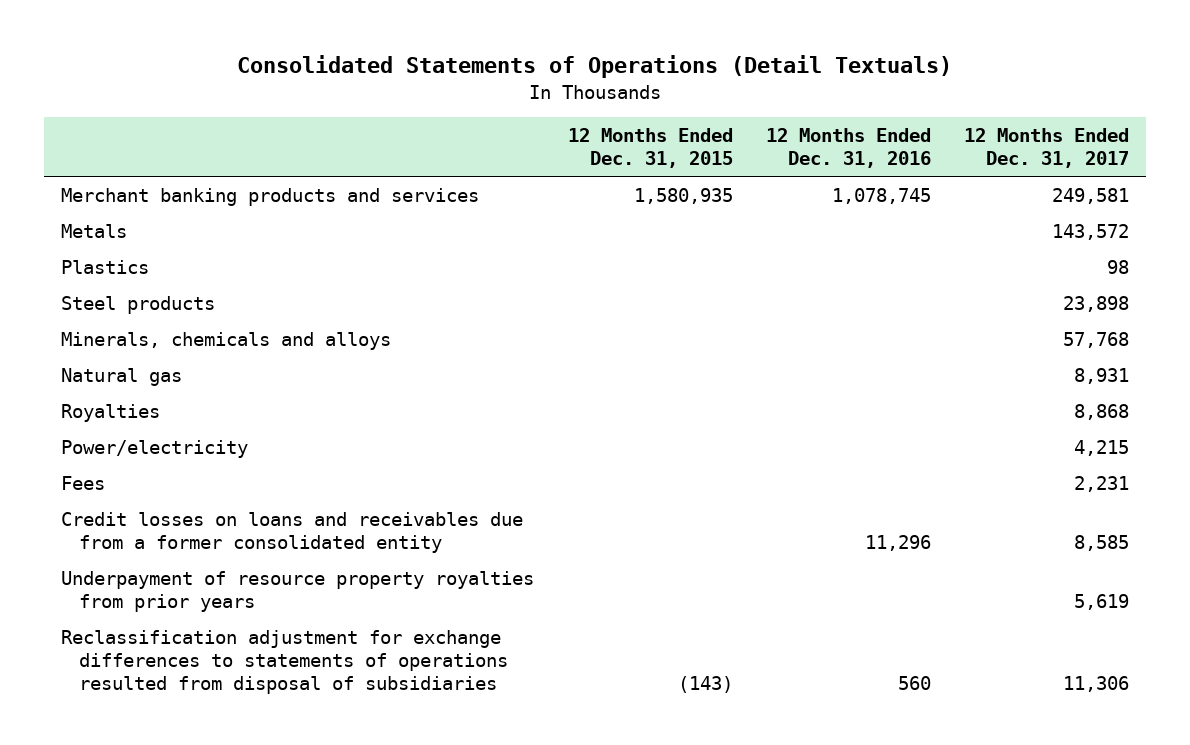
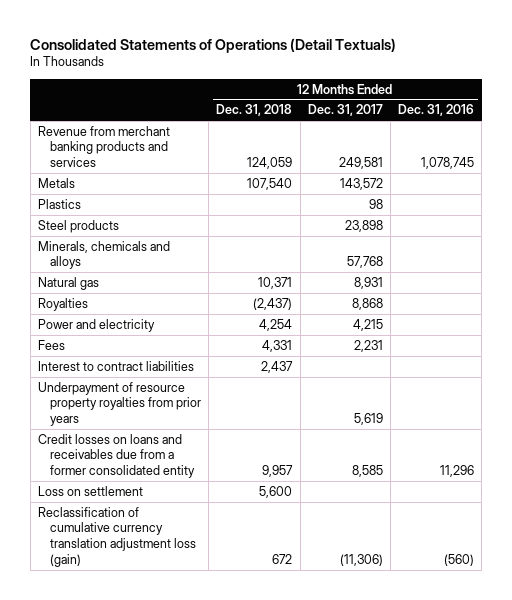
[567,127,733,169] 12 Months Ended Dec. 31, 2015 -> none
none -> [216,104,293,117] Dec. 31, 2018
[61,187,480,206] Merchant banking products and services -> [37,125,170,168] Revenue from merchant banking products and services
[61,439,249,458] Power/electricity -> [37,318,155,332] Power and electricity
none -> [37,360,194,371] Interest to contract liabilities
[61,629,509,695] Reclassification adjustment for exchange differences to statements of operations resulted from disposal of subsidiaries -> none
[61,511,524,553] Credit losses on loans and receivables due from a former consolidated entity -> [37,433,196,479] Credit losses on loans and receivables due from a former consolidated entity
none -> [37,485,143,496] Loss on settlement
none -> [37,506,197,567] Reclassification of cumulative currency translation adjustment loss (gain)

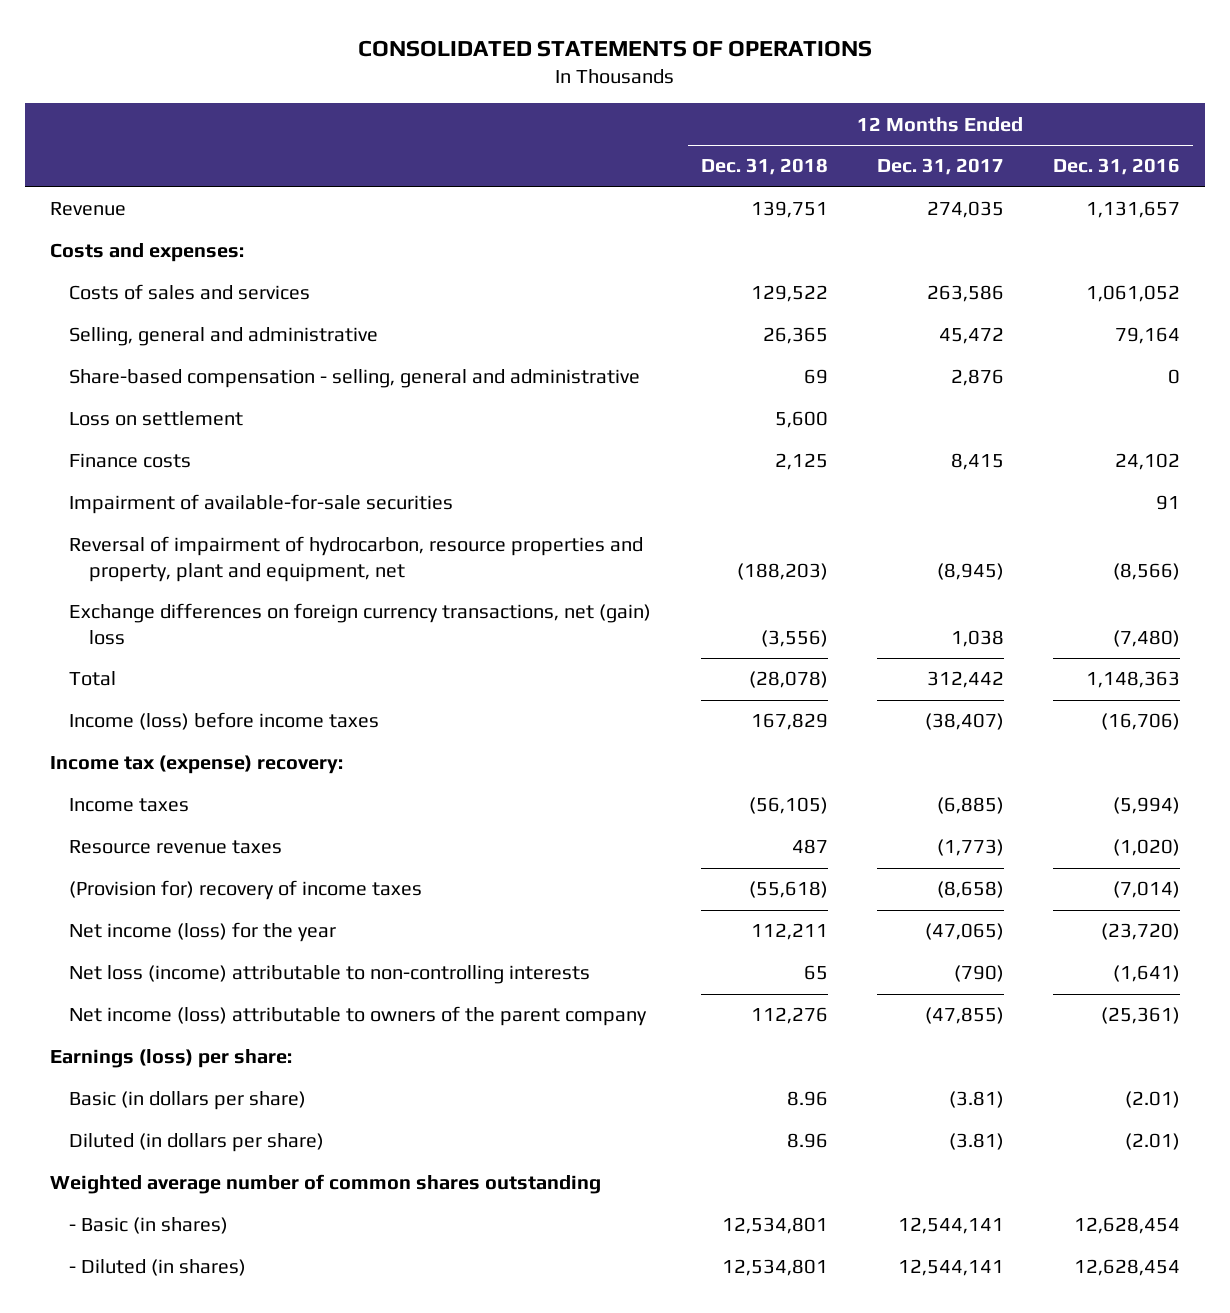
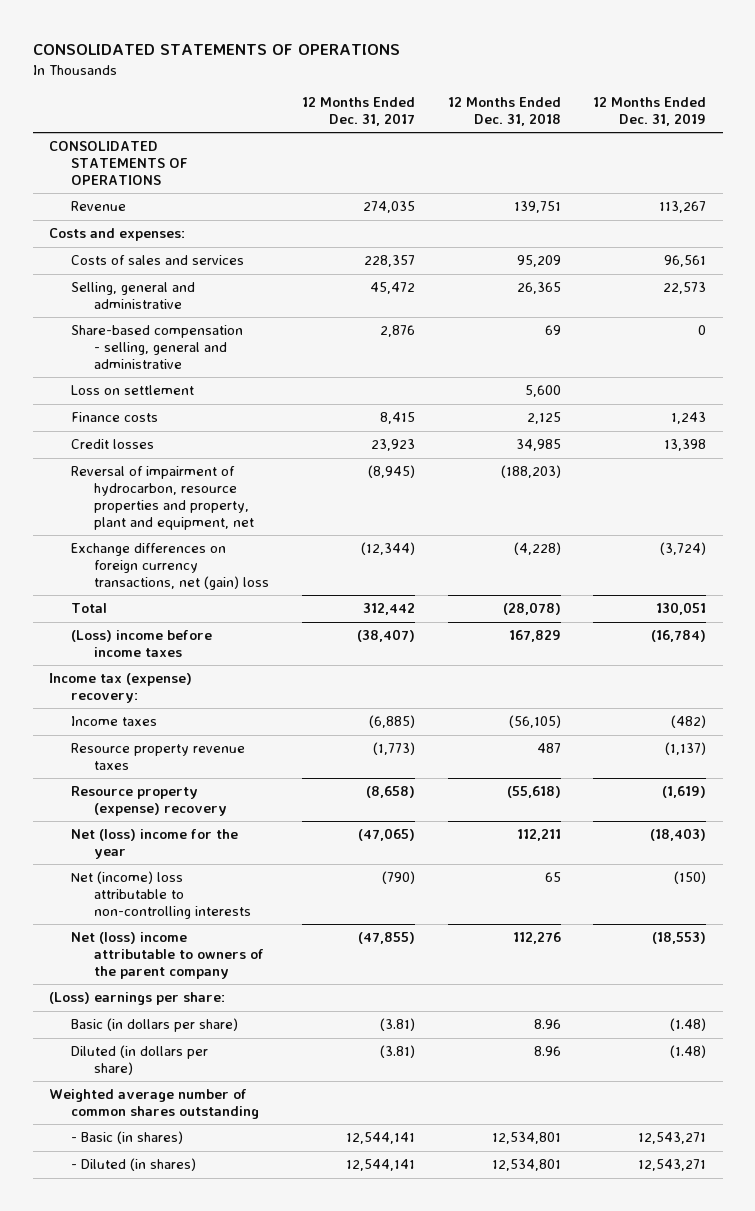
[1053,158,1181,176] Dec. 31, 2016 -> none
none -> [593,97,707,126] 12 Months Ended Dec. 31, 2019
none -> [49,141,189,185] CONSOLIDATED STATEMENTS OF OPERATIONS
[750,285,828,303] 129,522 -> [516,255,561,268] 95,209
[926,285,1004,303] 263,586 -> [363,255,415,268] 228,357
[69,494,454,515] Impairment of available-for-sale securities -> none
none -> [71,439,155,450] Credit losses
[760,629,828,647] (3,556) -> [513,542,561,556] (4,228)
[950,629,1004,647] 1,038 -> [360,542,415,556] (12,344)
[69,712,380,731] Income (loss) before income taxes -> [71,630,213,657] (Loss) income before income taxes
[69,840,283,855] Resource revenue taxes -> [71,743,246,770] Resource property revenue taxes
[69,880,423,901] (Provision for) recovery of income taxes -> [71,786,227,816] Resource property (expense) recovery
[69,922,337,943] Net income (loss) for the year -> [71,829,239,859] Net (loss) income for the year
[69,965,591,985] Net loss (income) attributable to non-controlling interests -> [71,871,251,919] Net (income) loss attributable to non-controlling interests
[69,1006,648,1027] Net income (loss) attributable to owners of the parent company -> [71,932,264,979] Net (loss) income attributable to owners of the parent company
[49,1049,292,1069] Earnings (loss) per share: -> [49,992,226,1006] (Loss) earnings per share:

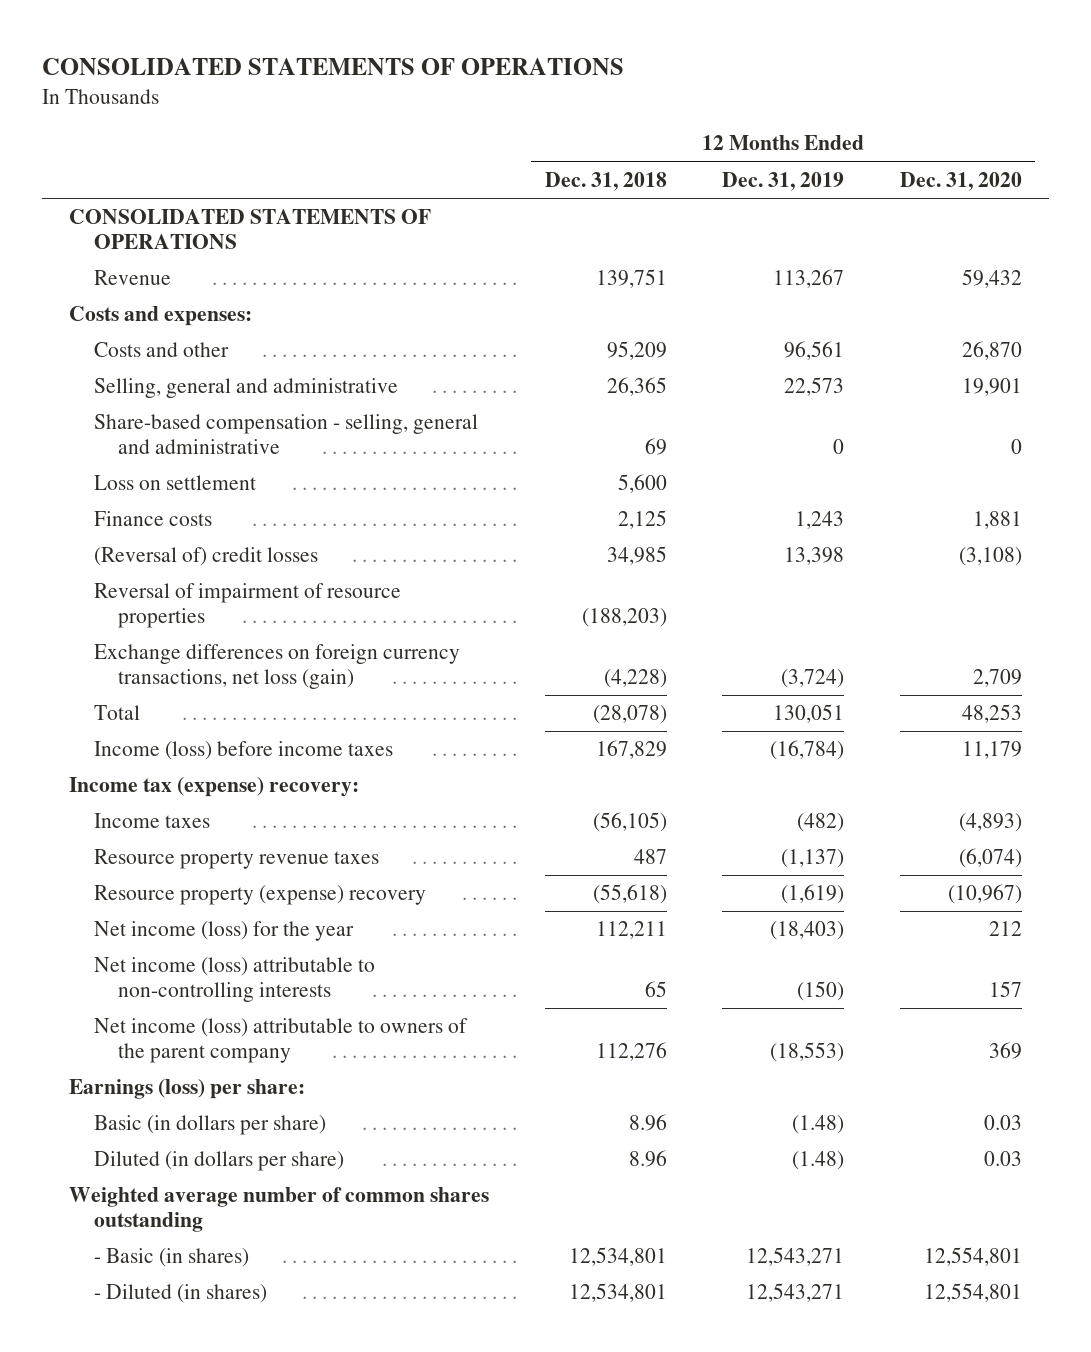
[301,97,415,126] 12 Months Ended Dec. 31, 2017 -> none
none -> [899,171,1022,191] Dec. 31, 2020
[71,255,245,266] Costs of sales and services -> [93,342,229,358] Costs and other
[71,439,155,450] Credit losses -> [93,547,318,567] (Reversal of) credit losses
[71,466,254,530] Reversal of impairment of hydrocarbon, resource properties and property, plant and equipment, net -> [93,583,401,628] Reversal of impairment of resource properties
[71,543,269,590] Exchange differences on foreign currency transactions, net (gain) loss -> [93,644,460,689] Exchange differences on foreign currency transactions, net loss (gain)
[71,630,213,657] (Loss) income before income taxes -> [93,741,393,761] Income (loss) before income taxes
[71,829,239,859] Net (loss) income for the year -> [93,921,354,942] Net income (loss) for the year
[71,871,251,919] Net (income) loss attributable to non-controlling interests -> [93,957,375,1002] Net income (loss) attributable to non-controlling interests
[71,932,264,979] Net (loss) income attributable to owners of the parent company -> [93,1018,468,1063] Net income (loss) attributable to owners of the parent company
[49,992,226,1006] (Loss) earnings per share: -> [69,1079,306,1100] Earnings (loss) per share:

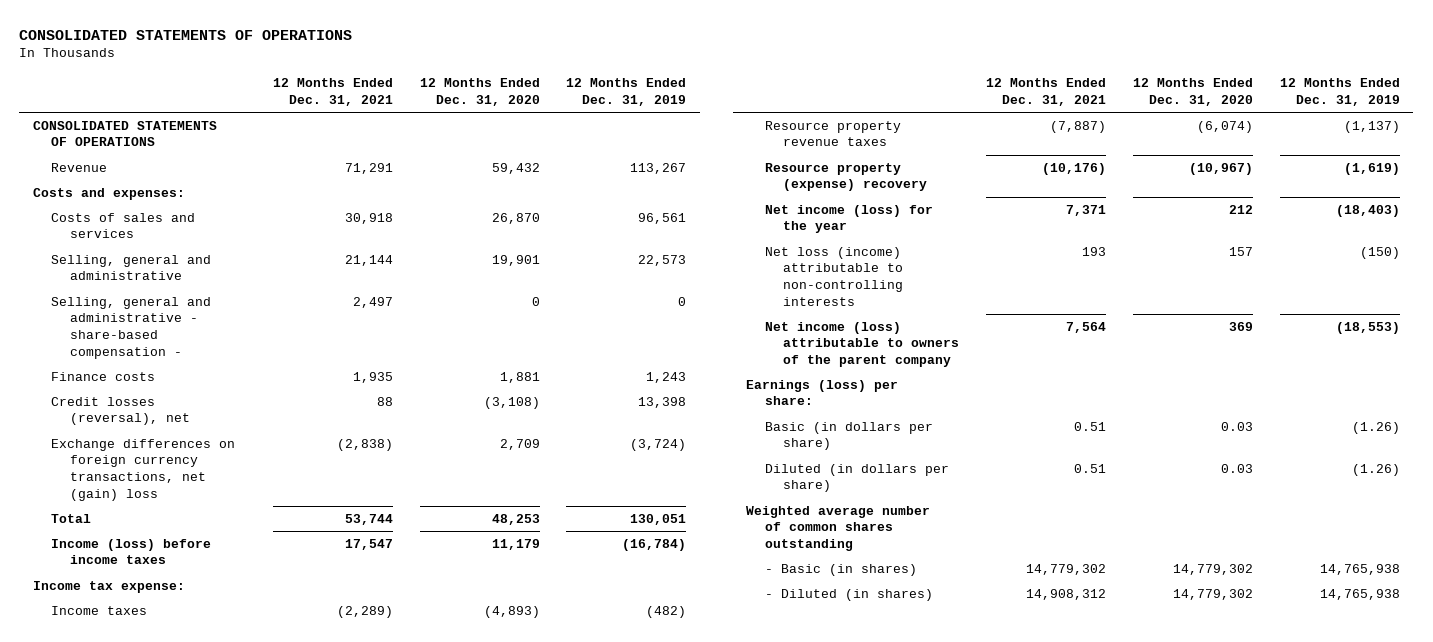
[544,171,667,191] Dec. 31, 2018 -> none
none -> [272,78,393,107] 12 Months Ended Dec. 31, 2021
[93,342,229,358] Costs and other -> [51,212,196,239] Costs of sales and services
[93,475,256,491] Loss on settlement -> none
[93,414,478,454] Share-based compensation - selling, general and administrative -> [51,296,212,359] Selling, general and administrative - share-based compensation -
[93,583,401,628] Reversal of impairment of resource properties -> none
[93,547,318,567] (Reversal of) credit losses -> [51,396,190,426] Credit losses (reversal), net
[93,644,460,689] Exchange differences on foreign currency transactions, net loss (gain) -> [51,438,236,501] Exchange differences on foreign currency transactions, net (gain) loss
[69,777,360,798] Income tax (expense) recovery: -> [32,580,185,593] Income tax expense:
[93,957,375,1002] Net income (loss) attributable to non-controlling interests -> [764,246,904,306] Net loss (income) attributable to non-controlling interests
[792,1115,845,1135] (1.48) -> [1351,421,1400,434] (1.26)
[792,1151,845,1171] (1.48) -> [1351,463,1400,476] (1.26)
[746,1247,845,1267] 12,543,271 -> [1319,563,1400,575] 14,765,938
[923,1247,1022,1267] 12,554,801 -> [1172,563,1253,575] 14,779,302
[746,1283,845,1303] 12,543,271 -> [1319,588,1400,600] 14,765,938
[923,1283,1022,1303] 12,554,801 -> [1172,588,1253,600] 14,779,302

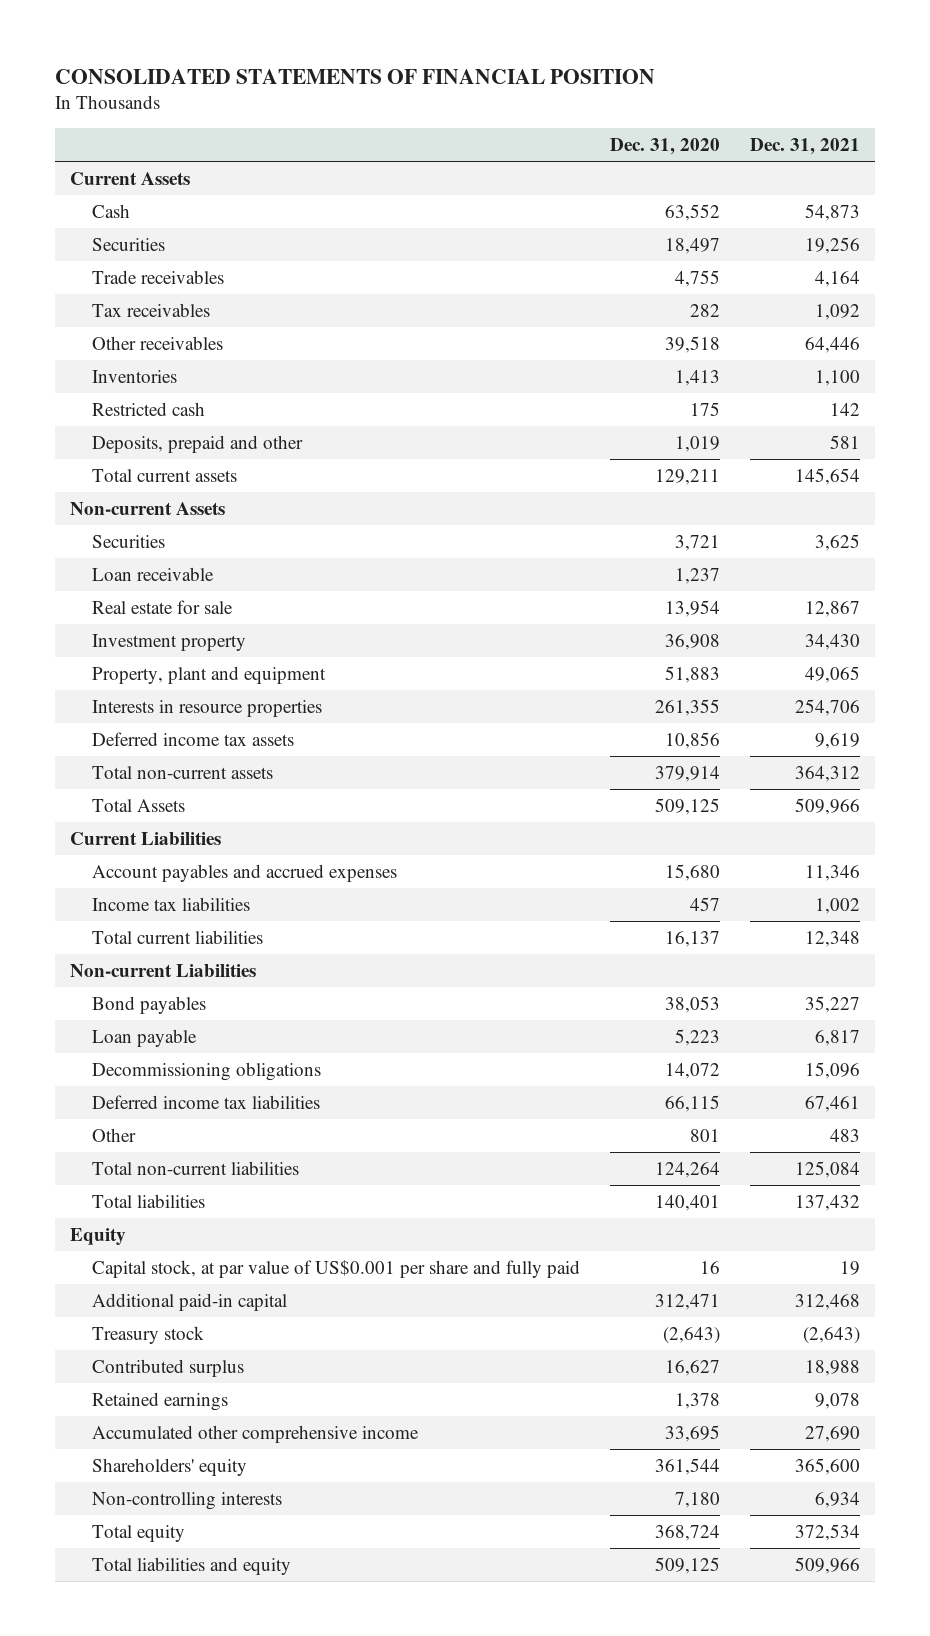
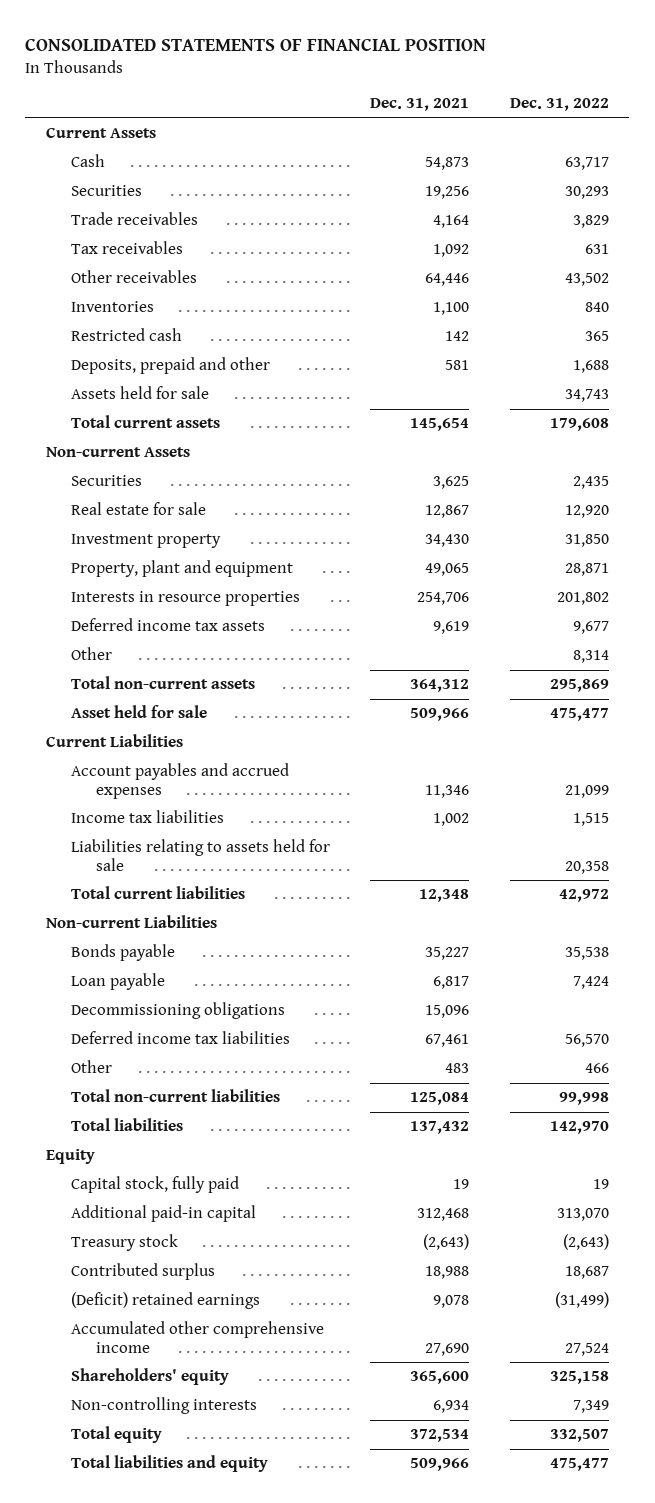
[610,137,721,155] Dec. 31, 2020 -> none
none -> [509,98,609,112] Dec. 31, 2022
none -> [70,386,209,400] Assets held for sale
[92,566,215,581] Loan receivable -> none
none -> [70,647,112,661] Other
[92,798,186,812] Total Assets -> [70,705,207,719] Asset held for sale
none -> [70,839,330,872] Liabilities relating to assets held for sale
[92,995,207,1014] Bond payables -> [70,944,175,962] Bonds payable
[92,1259,581,1278] Capital stock, at par value of US$0.001 per share and fully paid -> [70,1176,239,1194] Capital stock, fully paid
[92,1391,229,1411] Retained earnings -> [70,1292,260,1310] (Deficit) retained earnings

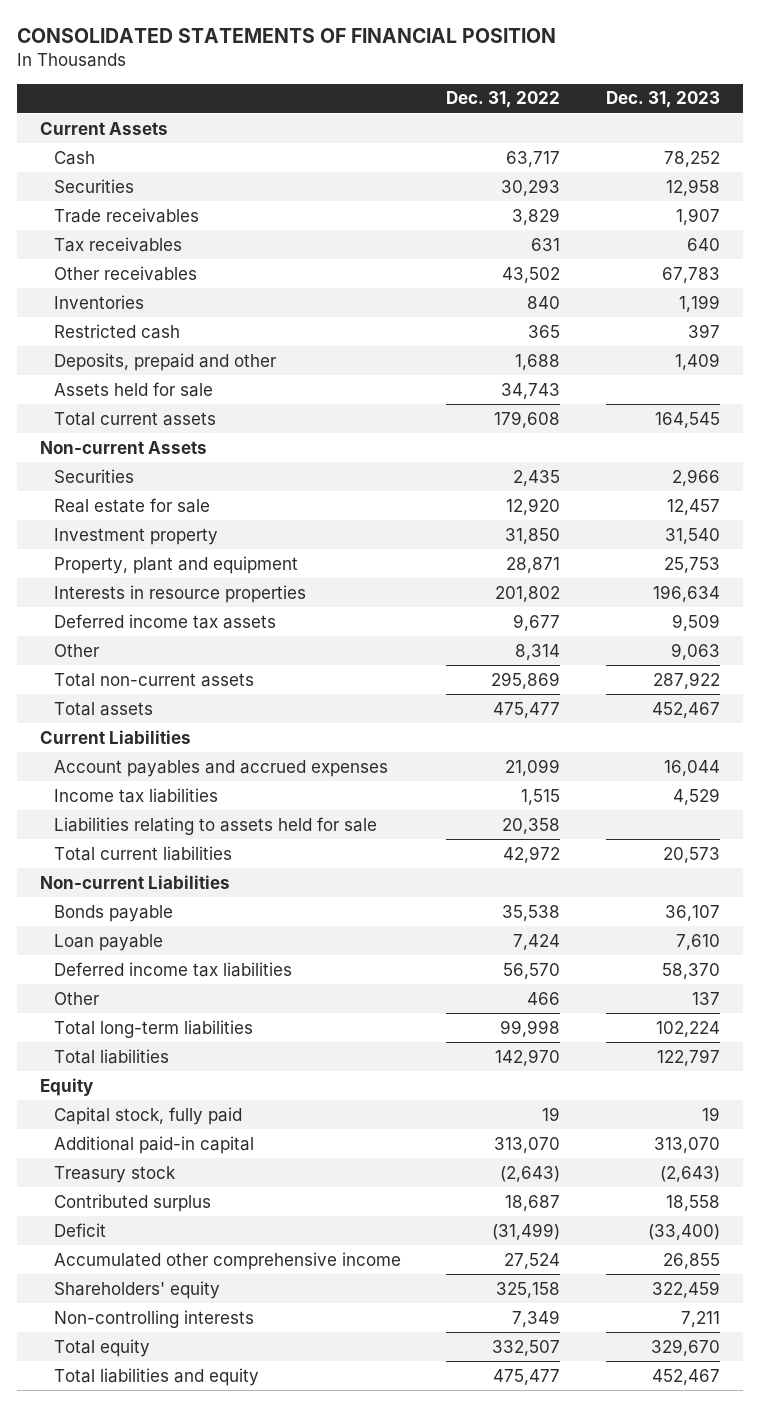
[370,98,470,112] Dec. 31, 2021 -> none
none -> [606,91,721,109] Dec. 31, 2023
[70,705,207,719] Asset held for sale -> [53,701,153,716] Total assets
[70,1002,285,1020] Decommissioning obligations -> none
[70,1089,280,1103] Total non-current liabilities -> [53,1019,253,1038] Total long-term liabilities
[70,1292,260,1310] (Deficit) retained earnings -> [53,1222,106,1237] Deficit

